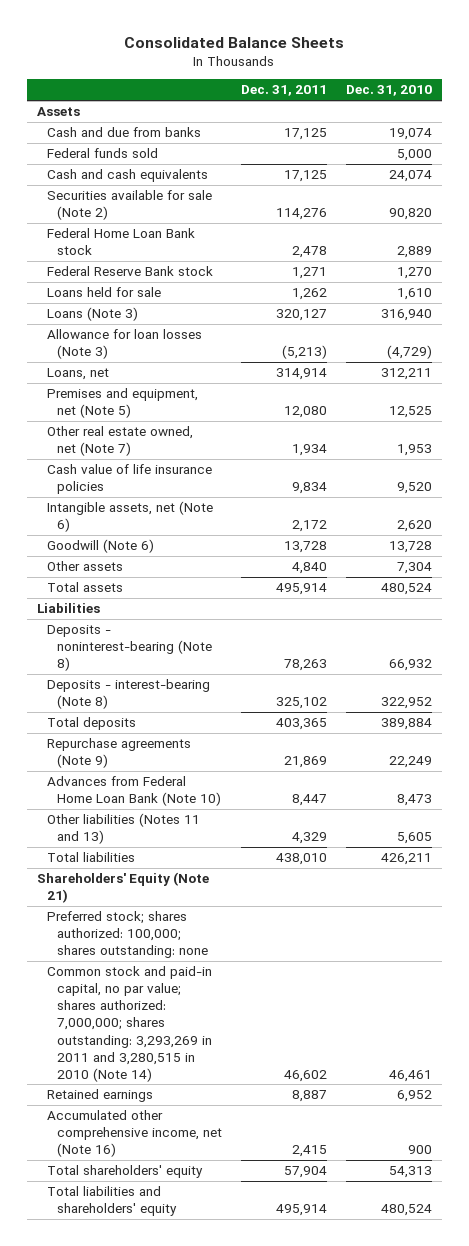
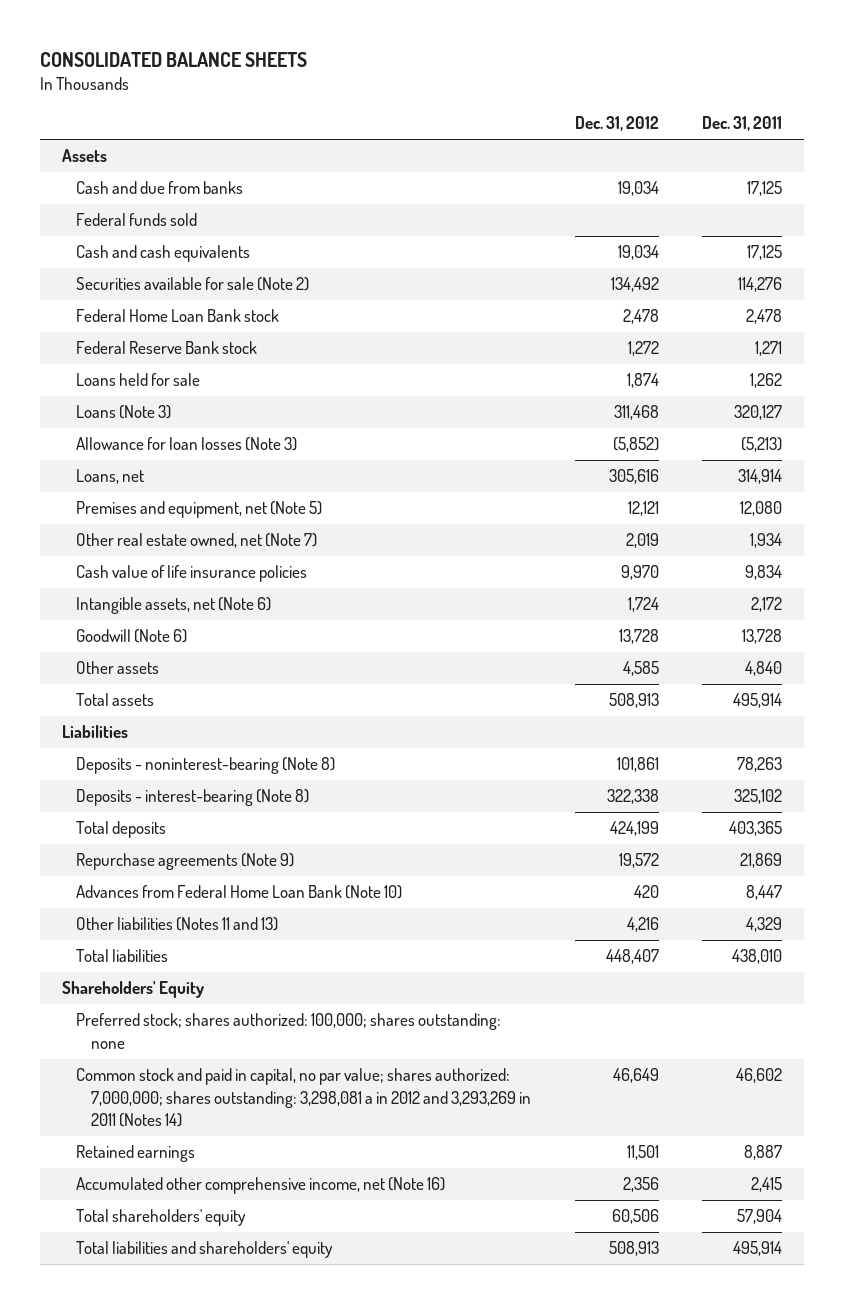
[124,37,345,49] Consolidated Balance Sheets -> [40,51,308,67] CONSOLIDATED BALANCE SHEETS
[346,85,433,97] Dec. 31, 2010 -> none
none -> [574,116,659,132] Dec. 31, 2012
[36,872,209,904] Shareholders' Equity (Note 21) -> [61,981,204,999] Shareholders' Equity
[46,966,213,1082] Common stock and paid-in capital, no par value; shares authorized: 7,000,000; shares outstanding: 3,293,269 in 2011 and 3,280,515 in 2010 (Note 14) -> [76,1068,531,1127] Common stock and paid in capital, no par value; shares authorized: 7,000,000; shares outstanding: 3,298,081 a in 2012 and 3,293,269 in 2011 (Notes 14)

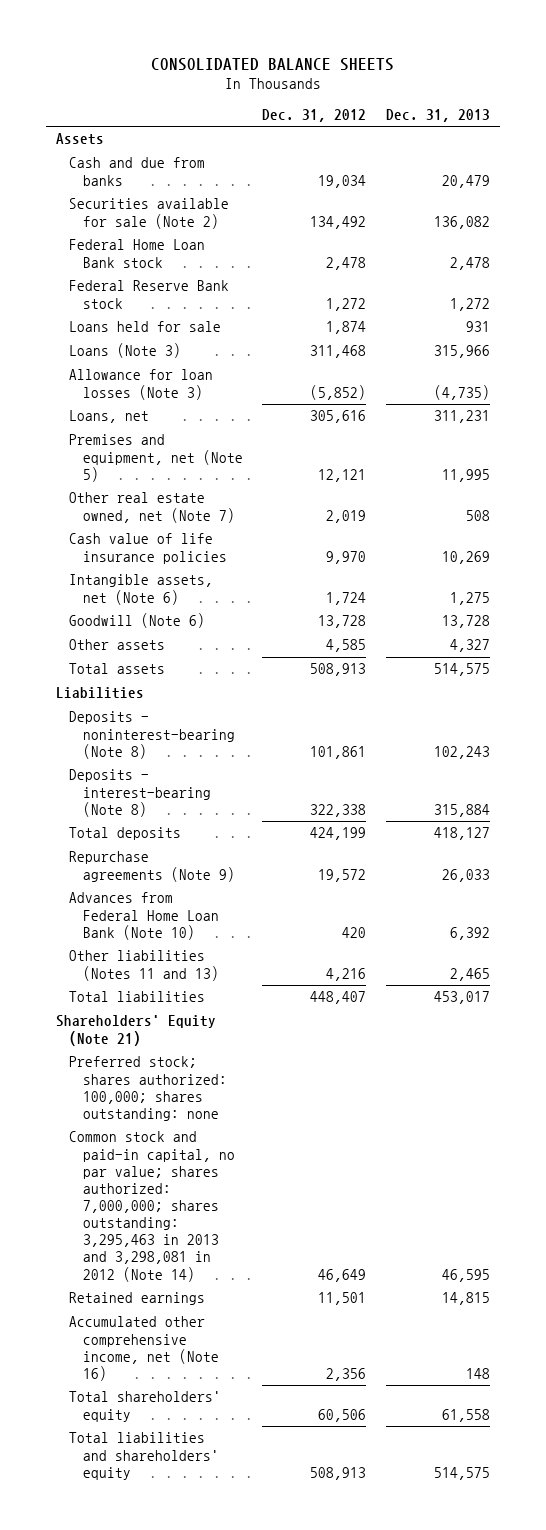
[702,116,783,132] Dec. 31, 2011 -> none
none -> [385,109,490,123] Dec. 31, 2013
[76,213,198,227] Federal funds sold -> none
[76,245,251,263] Cash and cash equivalents -> none
[61,981,204,999] Shareholders' Equity -> [56,1015,217,1046] Shareholders' Equity (Note 21)
[76,1068,531,1127] Common stock and paid in capital, no par value; shares authorized: 7,000,000; shares outstanding: 3,298,081 a in 2012 and 3,293,269 in 2011 (Notes 14) -> [69,1131,235,1282] Common stock and paid-in capital, no par value; shares authorized: 7,000,000; shares outstanding: 3,295,463 in 2013 and 3,298,081 in 2012 (Note 14)

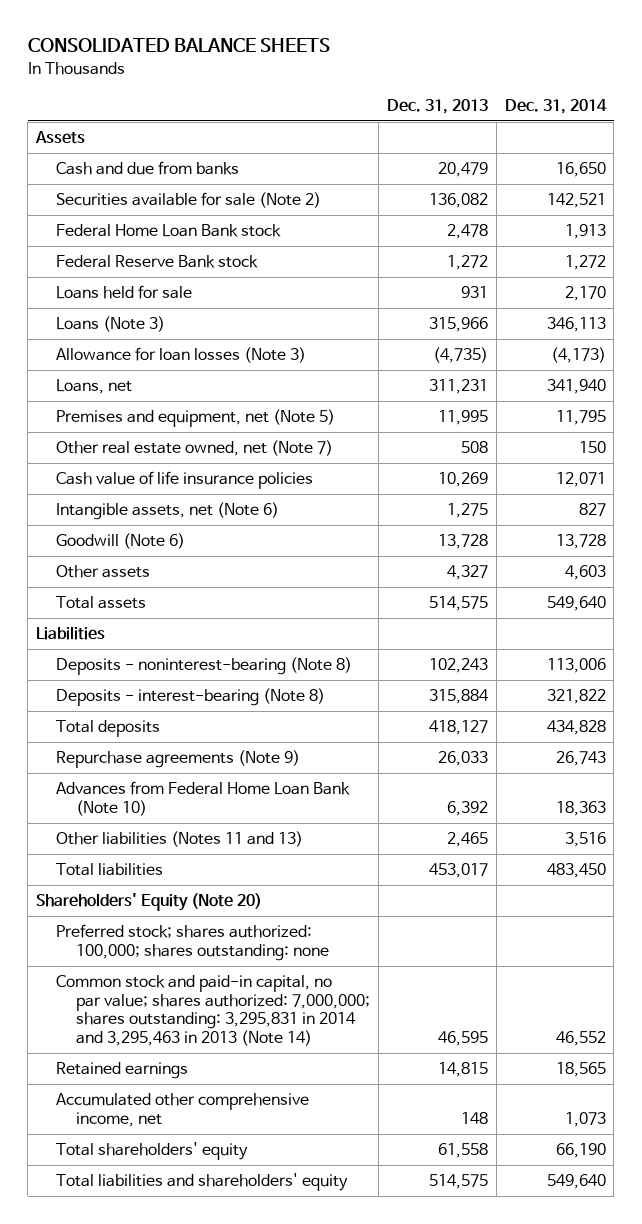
[262,109,367,123] Dec. 31, 2012 -> none
none -> [504,98,607,114] Dec. 31, 2014
[56,1015,217,1046] Shareholders' Equity (Note 21) -> [36,893,263,912] Shareholders' Equity (Note 20)
[69,1131,235,1282] Common stock and paid-in capital, no par value; shares authorized: 7,000,000; shares outstanding: 3,295,463 in 2013 and 3,298,081 in 2012 (Note 14) -> [56,975,370,1046] Common stock and paid-in capital, no par value; shares authorized: 7,000,000; shares outstanding: 3,295,831 in 2014 and 3,295,463 in 2013 (Note 14)
[69,1316,219,1381] Accumulated other comprehensive income, net (Note 16) -> [56,1093,310,1127] Accumulated other comprehensive income, net

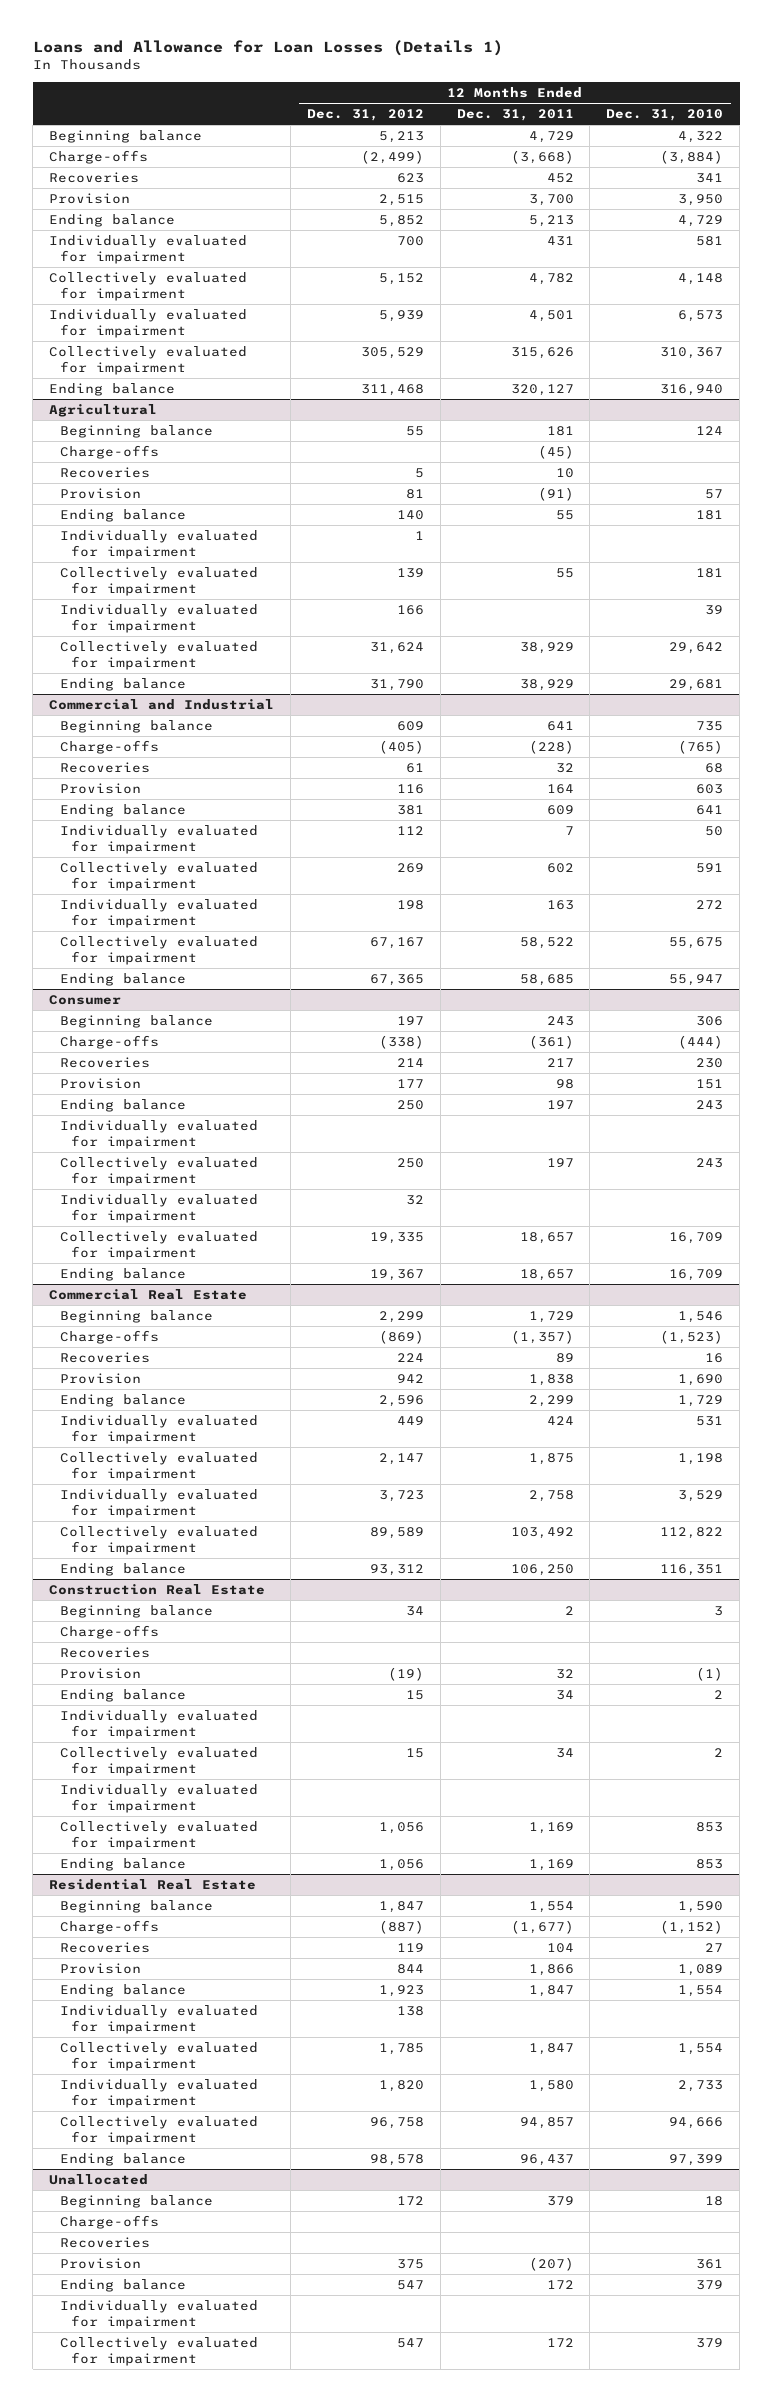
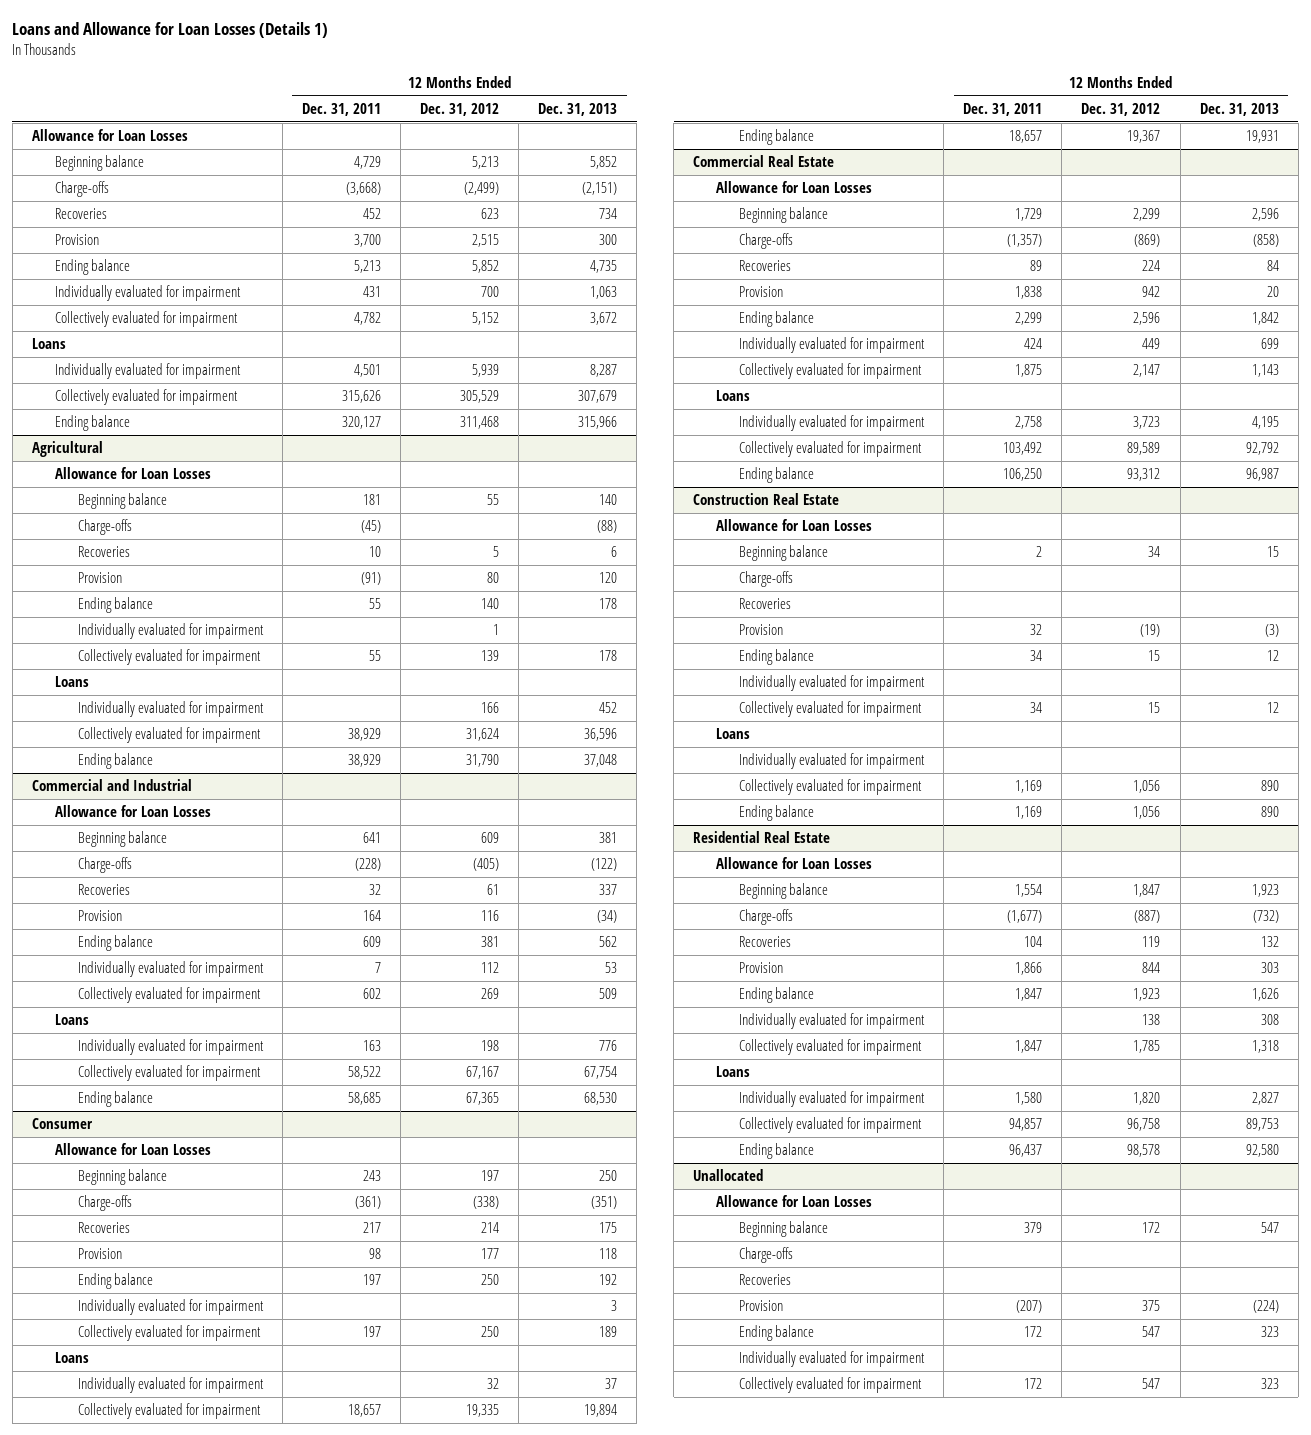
[606,109,724,122] Dec. 31, 2010 -> none
none -> [538,103,618,117] Dec. 31, 2013
none -> [32,129,189,142] Allowance for Loan Losses
none -> [32,338,67,350] Loans
none -> [54,467,211,480] Allowance for Loan Losses
[405,488,424,499] 81 -> [487,572,500,584] 80
none -> [54,676,89,688] Loans
none -> [54,805,211,818] Allowance for Loan Losses
none -> [54,1014,89,1026] Loans
none -> [54,1143,211,1156] Allowance for Loan Losses
none -> [54,1352,89,1364] Loans
none -> [716,181,873,194] Allowance for Loan Losses
none -> [716,390,751,402] Loans
none -> [716,519,873,532] Allowance for Loan Losses
none -> [716,728,751,740] Loans
none -> [716,857,873,870] Allowance for Loan Losses
none -> [716,1066,751,1078] Loans
none -> [716,1195,873,1208] Allowance for Loan Losses

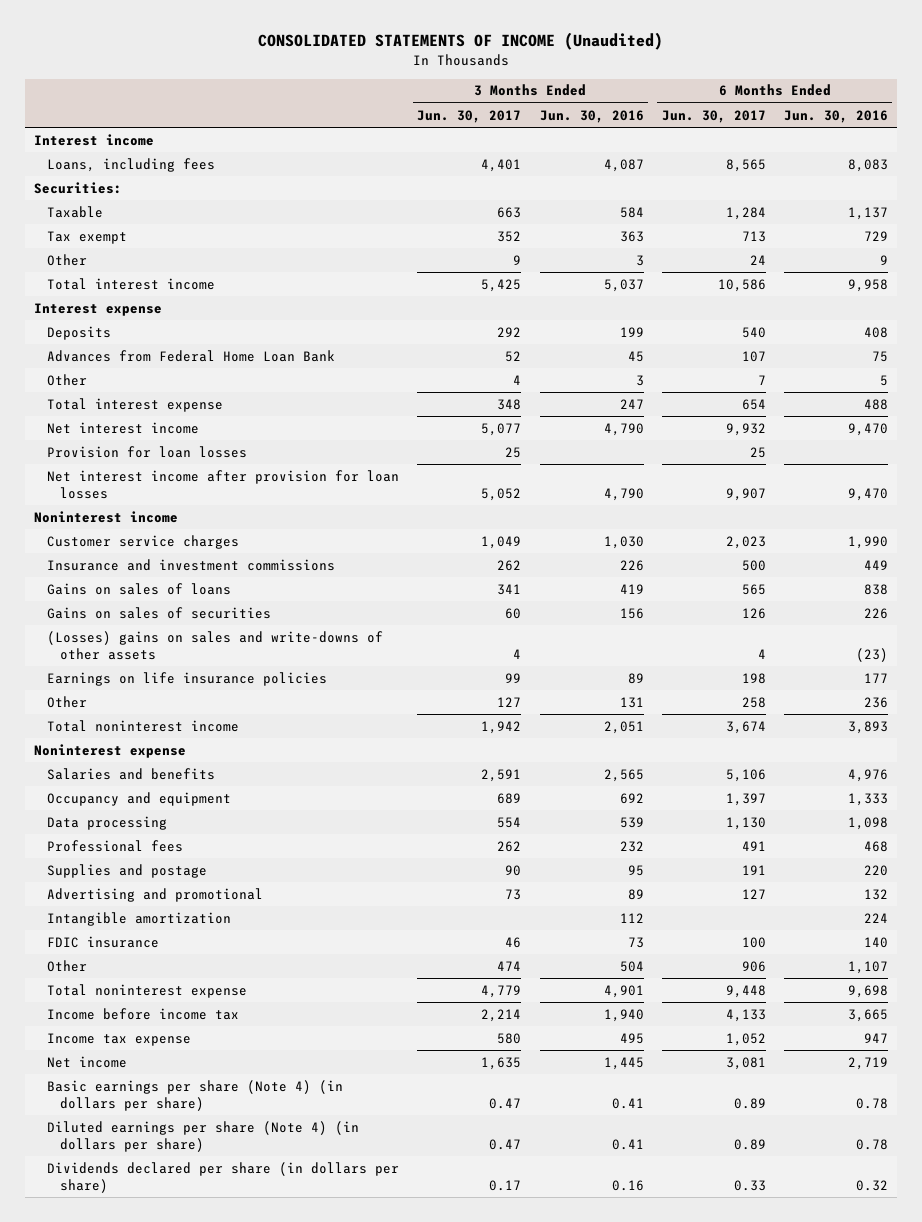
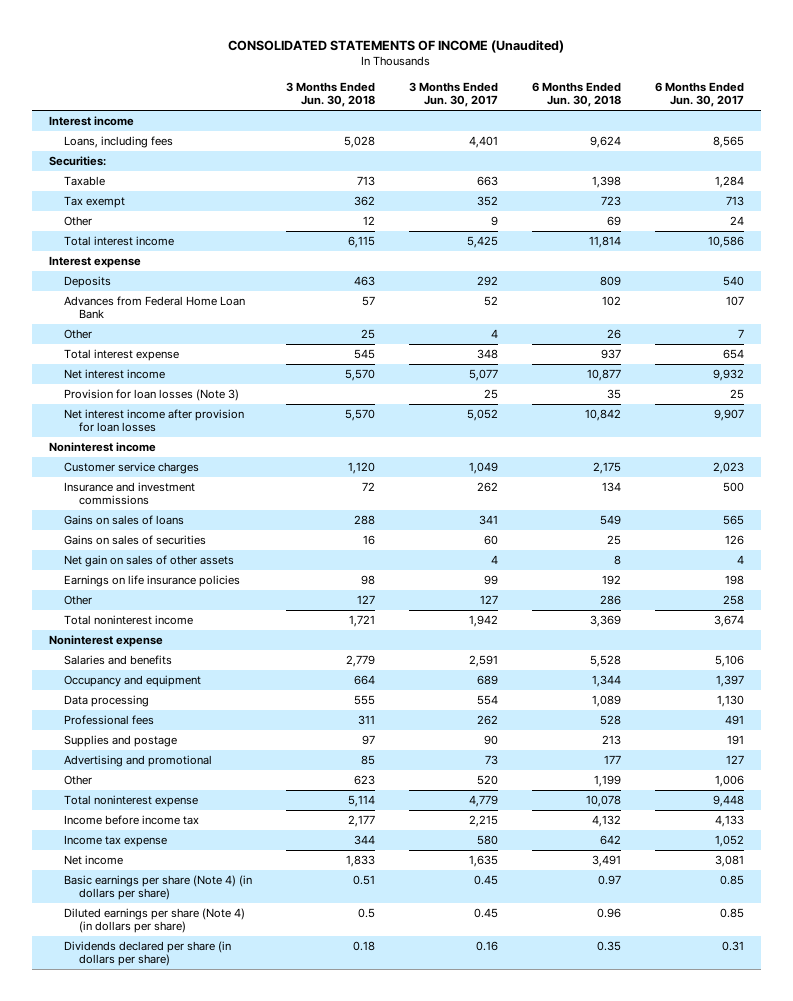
[539,109,644,123] Jun. 30, 2016 -> none
[783,109,888,123] Jun. 30, 2016 -> none
none -> [286,81,376,108] 3 Months Ended Jun. 30, 2018
none -> [531,81,621,108] 6 Months Ended Jun. 30, 2018
[47,445,248,458] Provision for loan losses -> [64,389,240,402] Provision for loan losses (Note 3)
[47,630,384,660] (Losses) gains on sales and write-downs of other assets -> [64,555,235,568] Net gain on sales of other assets
[47,911,232,926] Intangible amortization -> none
[47,935,160,948] FDIC insurance -> none
[497,960,522,971] 474 -> [476,775,498,786] 520
[741,960,766,972] 906 -> [714,775,744,788] 1,006
[481,1008,522,1022] 2,214 -> [468,815,498,828] 2,215
[489,1097,522,1109] 0.47 -> [473,875,498,886] 0.45
[733,1097,766,1109] 0.89 -> [719,875,744,886] 0.85
[489,1138,522,1150] 0.47 -> [473,908,498,919] 0.45
[733,1138,766,1150] 0.89 -> [719,908,744,919] 0.85
[489,1179,522,1191] 0.17 -> [475,941,498,952] 0.16
[733,1179,766,1191] 0.33 -> [721,941,744,952] 0.31

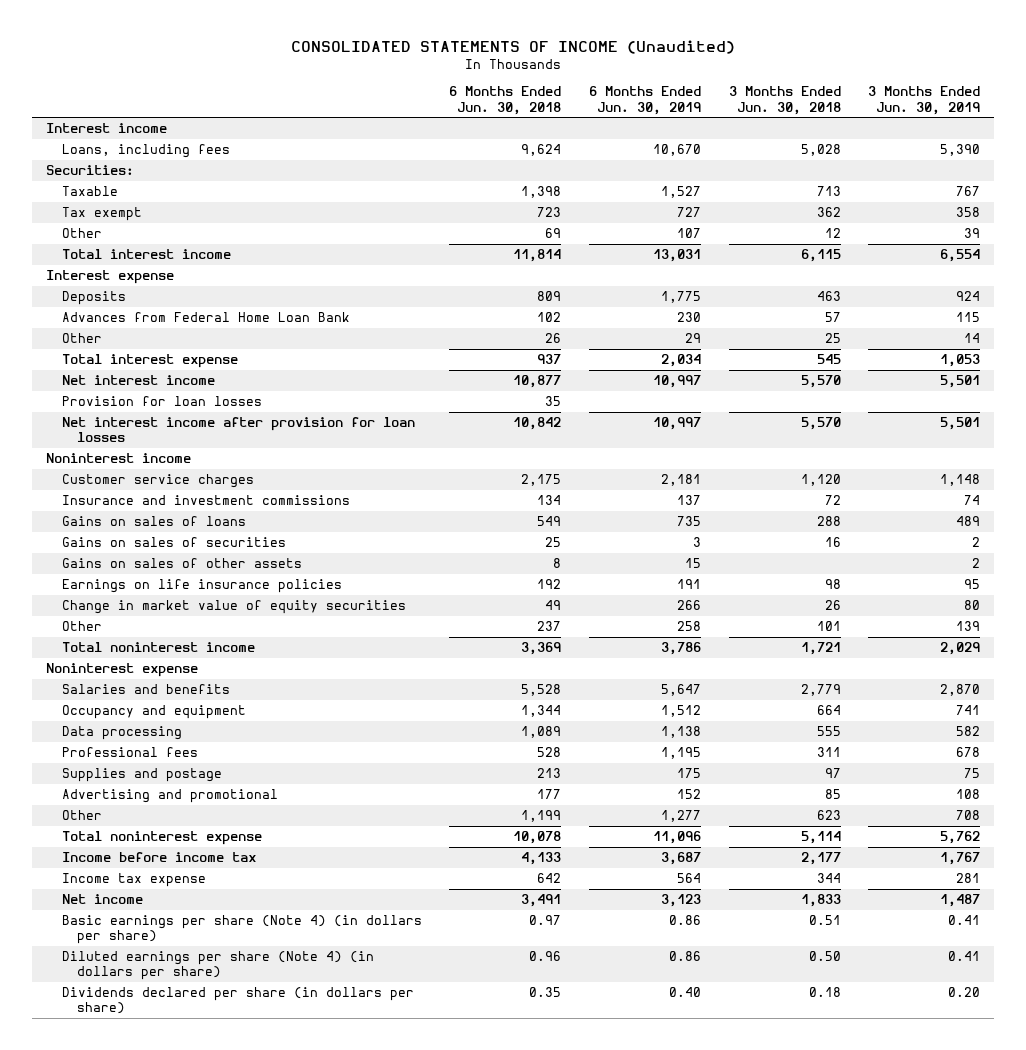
[408,81,498,108] 3 Months Ended Jun. 30, 2017 -> none
[654,81,744,108] 6 Months Ended Jun. 30, 2017 -> none
none -> [588,86,701,115] 6 Months Ended Jun. 30, 2019
none -> [868,86,981,115] 3 Months Ended Jun. 30, 2019
[64,389,240,402] Provision for loan losses (Note 3) -> [61,396,262,407] Provision for loan losses
[64,555,235,568] Net gain on sales of other assets -> [61,558,302,569] Gains on sales of other assets
none -> [61,600,406,615] Change in market value of equity securities
[357,595,376,605] 127 -> [816,621,841,632] 101
[599,595,621,606] 286 -> [537,621,562,632] 237
[591,815,621,828] 4,132 -> [521,852,562,866] 4,133
[358,908,376,919] 0.5 -> [808,951,841,962] 0.50

